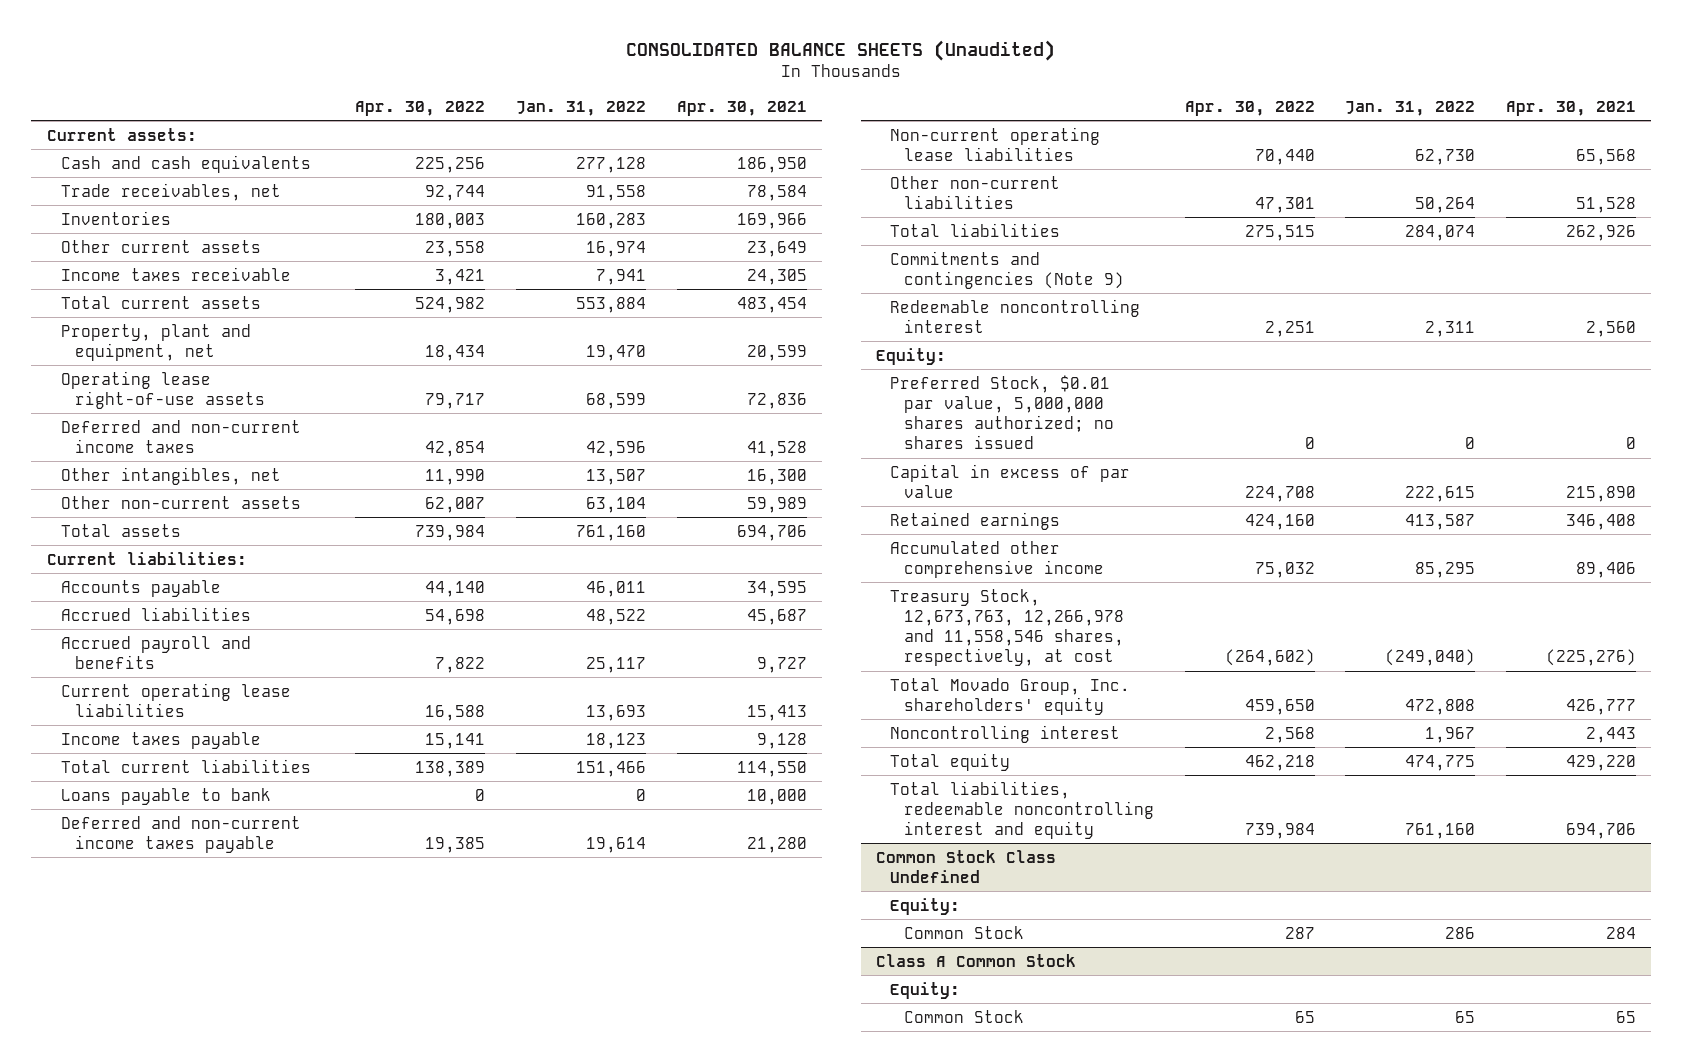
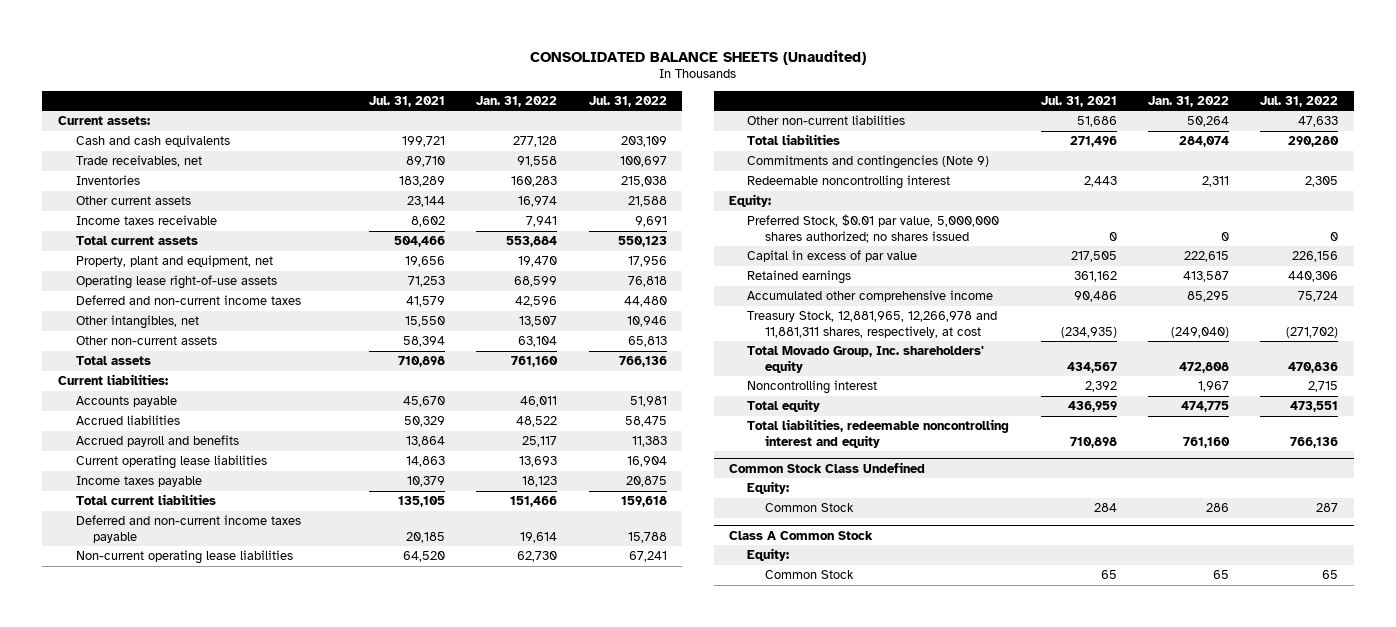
[355,100,486,116] Apr. 30, 2022 -> none
[676,100,807,116] Apr. 30, 2021 -> none
none -> [368,95,445,107] Jul. 31, 2021
none -> [588,95,667,107] Jul. 31, 2022
[60,787,271,805] Loans payable to bank -> none
[890,588,1125,666] Treasury Stock, 12,673,763, 12,266,978 and 11,558,546 shares, respectively, at cost -> [747,311,998,338] Treasury Stock, 12,881,965, 12,266,978 and 11,881,311 shares, respectively, at cost

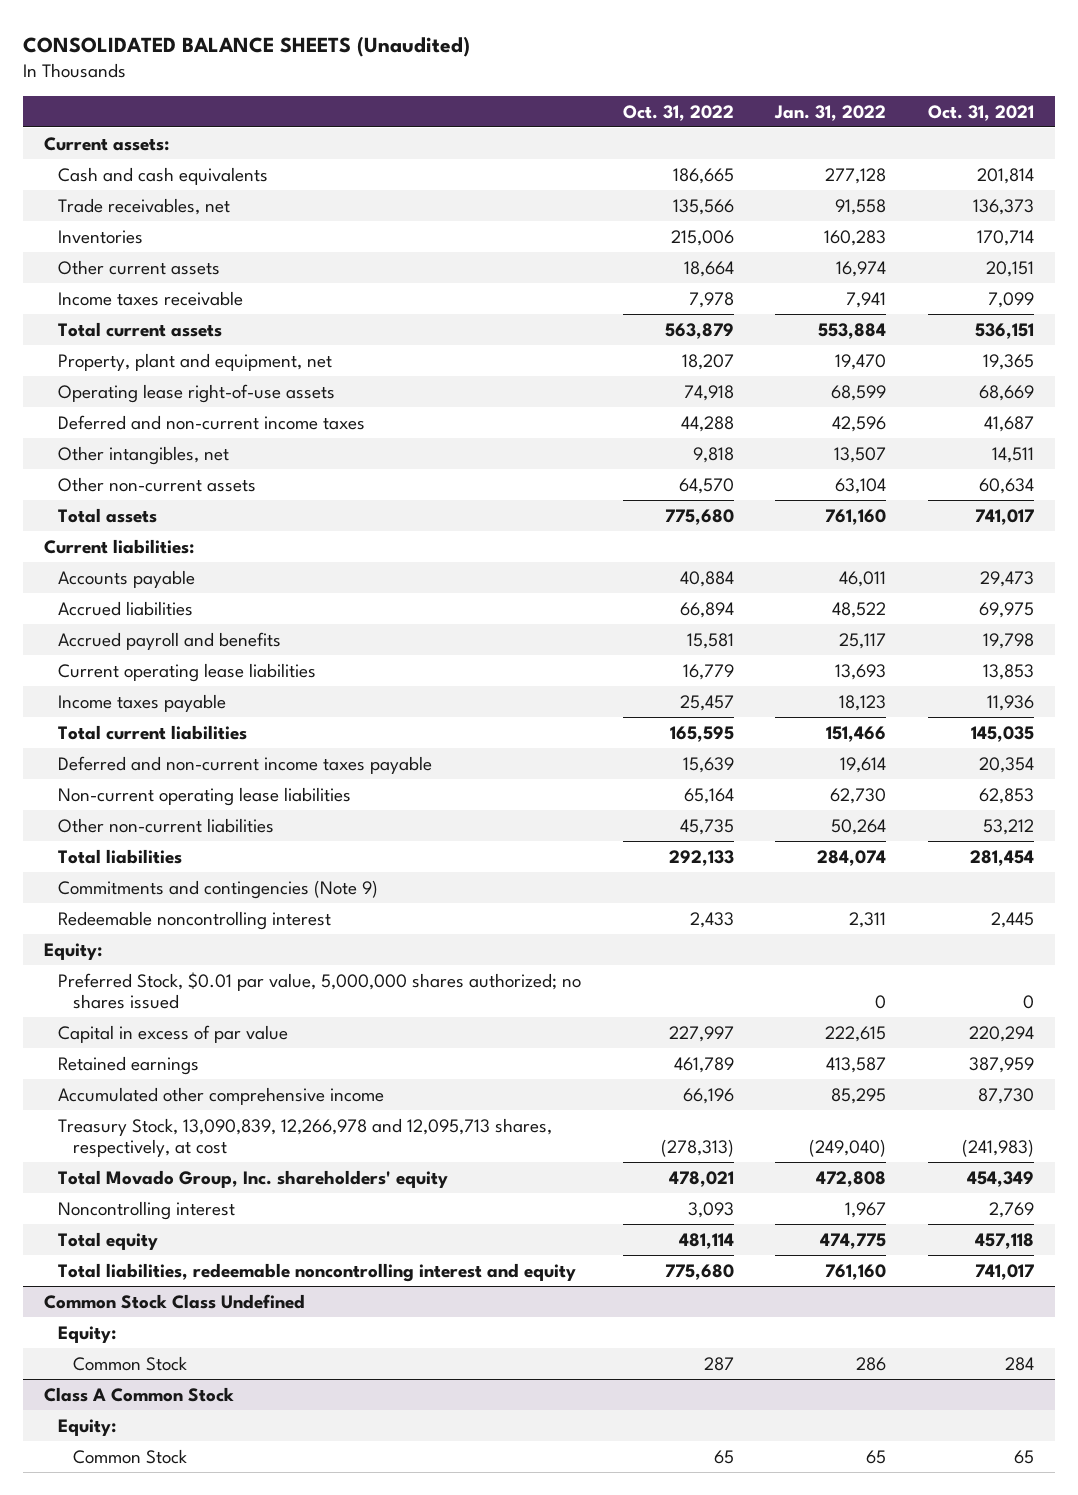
[368,95,445,107] Jul. 31, 2021 -> none
[588,95,667,107] Jul. 31, 2022 -> none
none -> [622,104,734,121] Oct. 31, 2022
none -> [928,104,1035,121] Oct. 31, 2021
[747,311,998,338] Treasury Stock, 12,881,965, 12,266,978 and 11,881,311 shares, respectively, at cost -> [58,1117,553,1158] Treasury Stock, 13,090,839, 12,266,978 and 12,095,713 shares, respectively, at cost

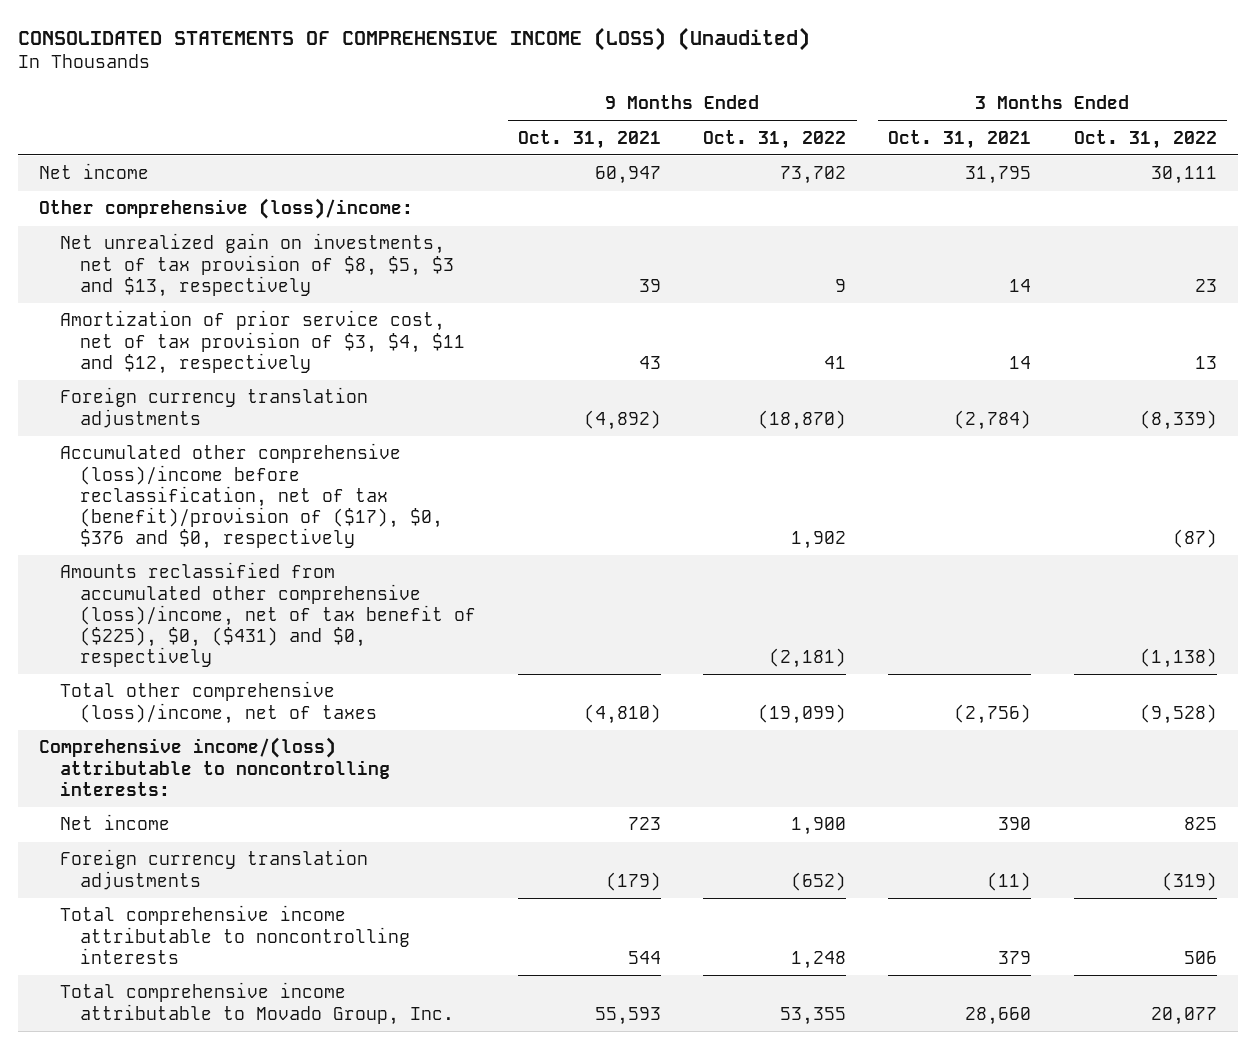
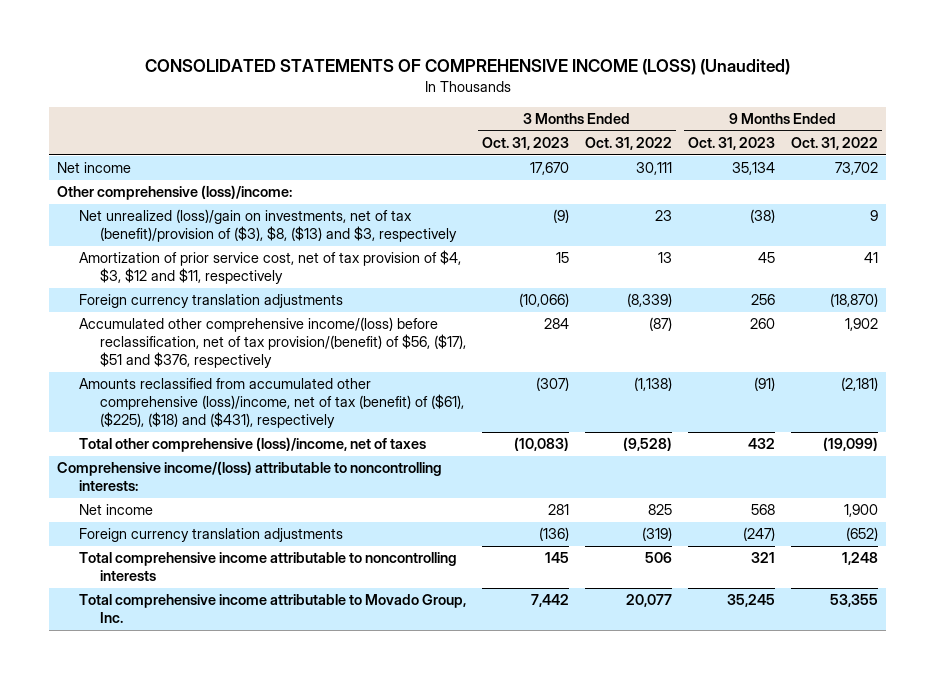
[518,129,662,149] Oct. 31, 2021 -> none
[888,129,1032,149] Oct. 31, 2021 -> none
none -> [482,137,570,151] Oct. 31, 2023
none -> [687,137,775,151] Oct. 31, 2023
[59,233,455,297] Net unrealized gain on investments, net of tax provision of $8, $5, $3 and $13, respectively -> [78,209,458,243] Net unrealized (loss)/gain on investments, net of tax (benefit)/provision of ($3), $8, ($13) and $3, respectively
[59,310,466,374] Amortization of prior service cost, net of tax provision of $3, $4, $11 and $12, respectively -> [78,250,461,285] Amortization of prior service cost, net of tax provision of $4, $3, $12 and $11, respectively
[59,443,444,549] Accumulated other comprehensive (loss)/income before reclassification, net of tax (benefit)/provision of ($17), $0, $376 and $0, respectively -> [78,317,467,368] Accumulated other comprehensive income/(loss) before reclassification, net of tax provision/(benefit) of $56, ($17), $51 and $376, respectively
[59,562,477,667] Amounts reclassified from accumulated other comprehensive (loss)/income, net of tax benefit of ($225), $0, ($431) and $0, respectively -> [78,378,465,428] Amounts reclassified from accumulated other comprehensive (loss)/income, net of tax (benefit) of ($61), ($225), ($18) and ($431), respectively

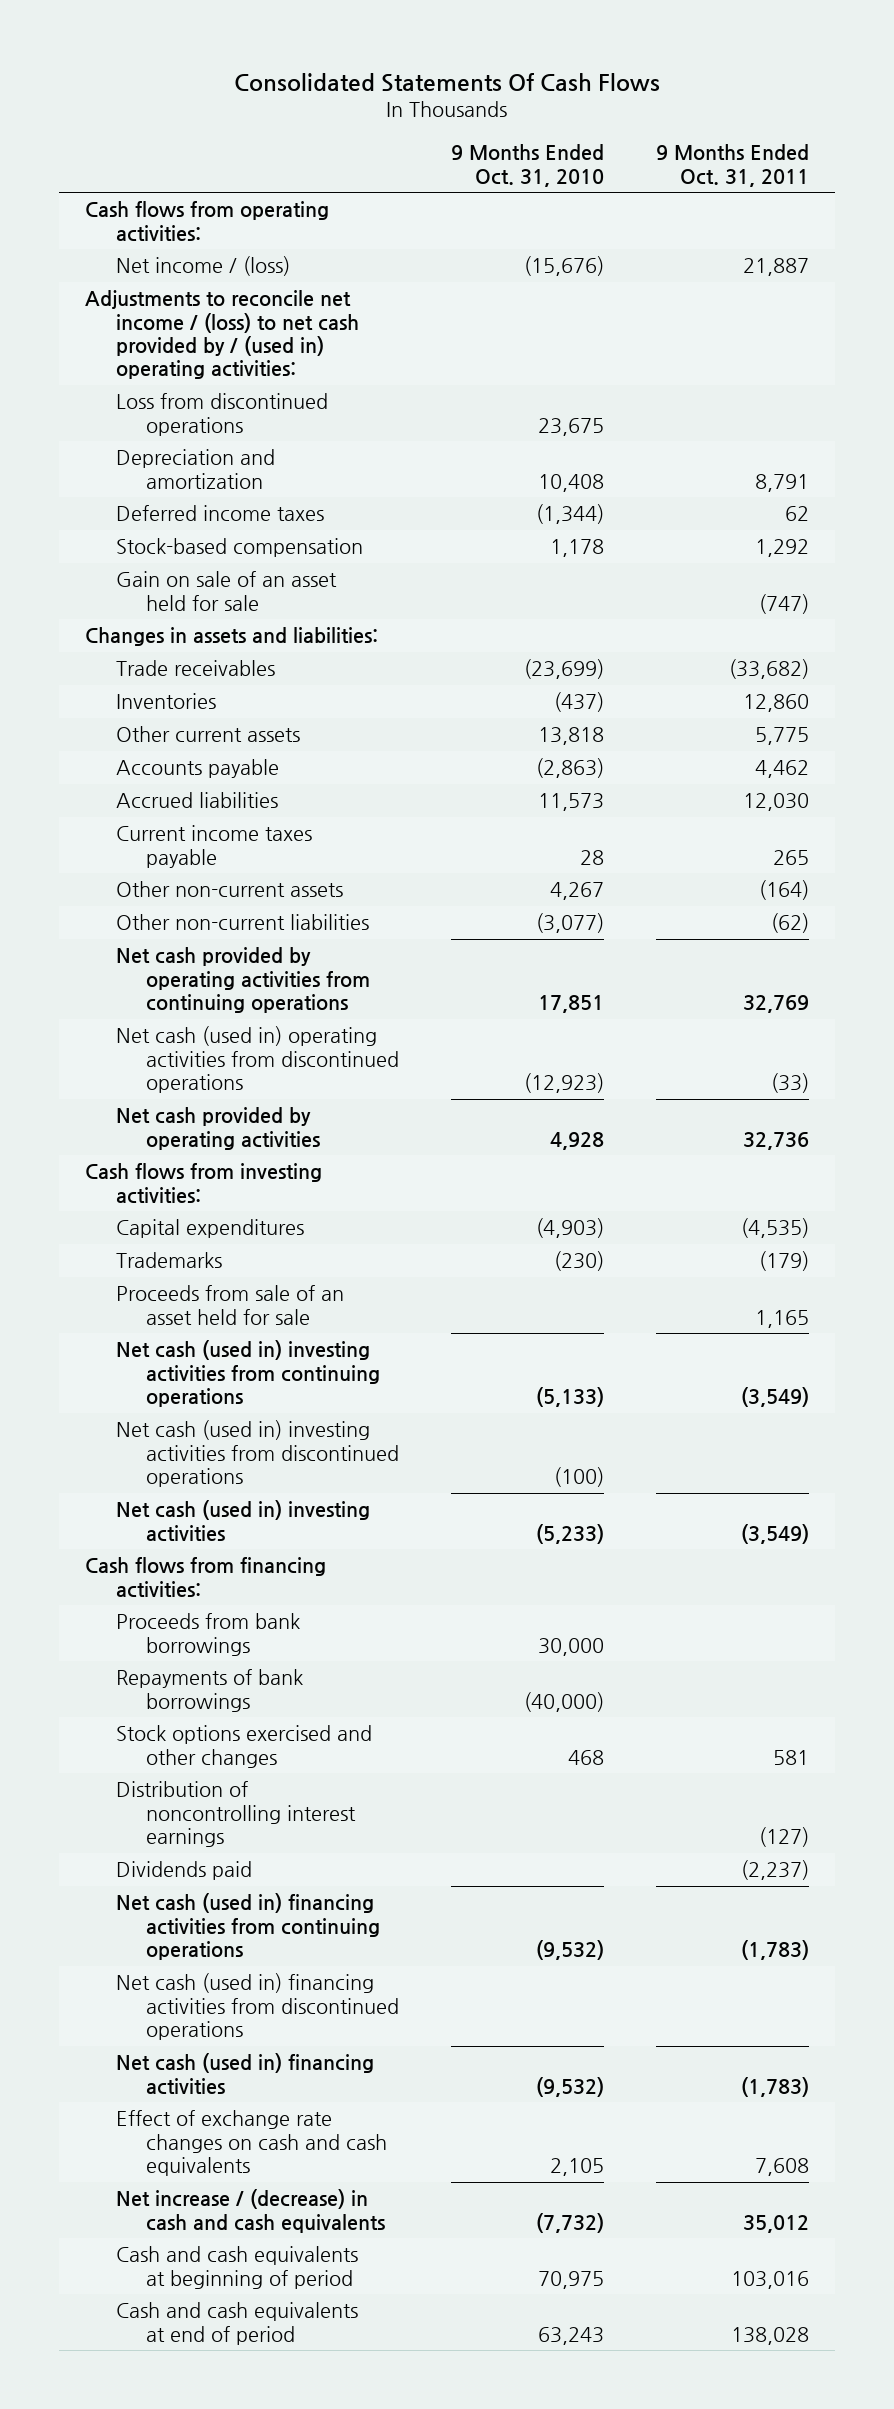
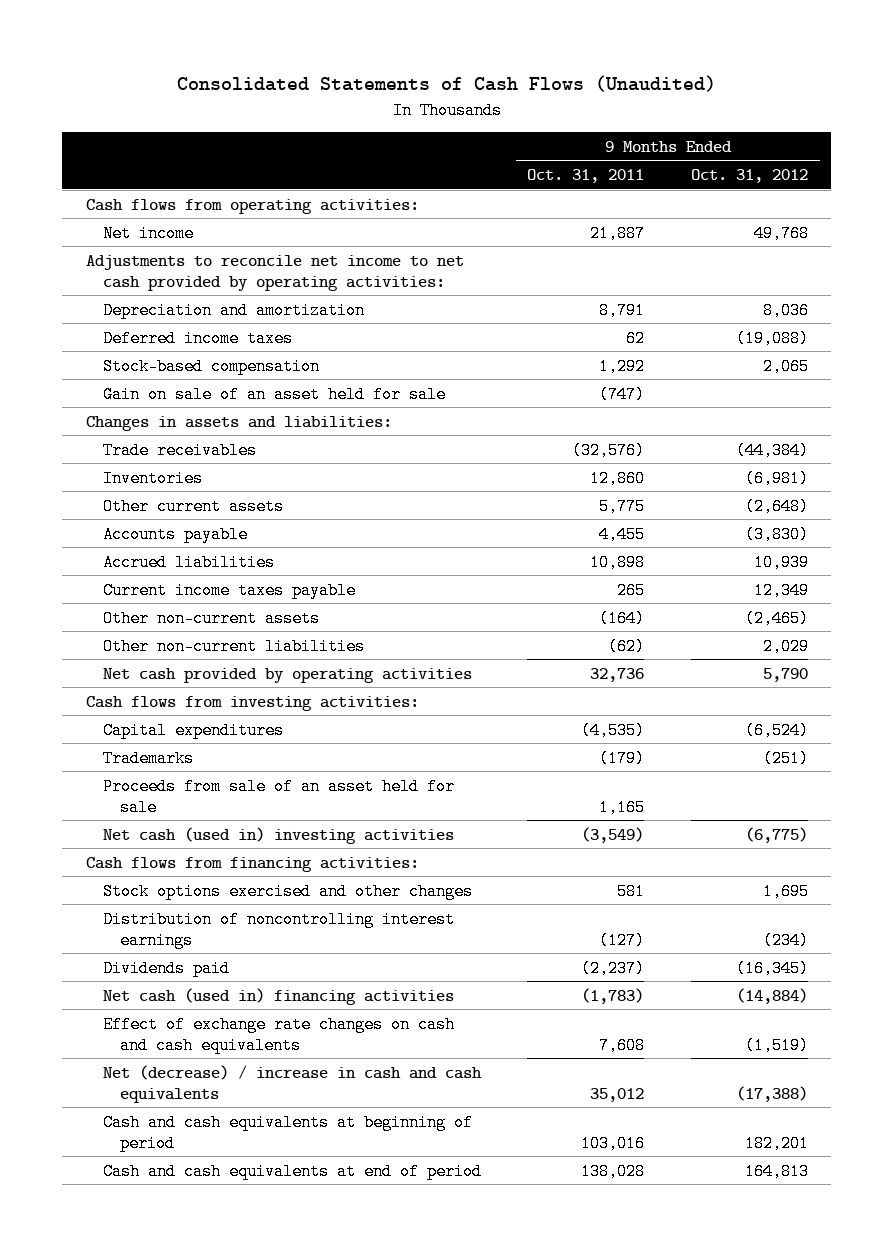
[234,72,661,92] Consolidated Statements Of Cash Flows -> [176,75,716,93] Consolidated Statements of Cash Flows (Unaudited)
[451,144,605,187] 9 Months Ended Oct. 31, 2010 -> none
none -> [690,169,808,184] Oct. 31, 2012
[115,393,328,436] Loss from discontinued operations -> none
[115,256,290,277] Net income / (loss) -> [102,224,194,242] Net income
[85,290,359,380] Adjustments to reconcile net income / (loss) to net cash provided by / (used in) operating activities: -> [85,254,464,291] Adjustments to reconcile net income to net cash provided by operating activities:
[729,659,810,680] (33,682) -> [572,441,646,459] (32,576)
[755,760,810,779] 4,462 -> [599,525,646,543] 4,455
[743,793,810,812] 12,030 -> [590,553,646,571] 10,898
[115,947,371,1013] Net cash provided by operating activities from continuing operations -> none
[115,1026,400,1093] Net cash (used in) operating activities from discontinued operations -> none
[115,1340,381,1407] Net cash (used in) investing activities from continuing operations -> none
[115,1420,400,1487] Net cash (used in) investing activities from discontinued operations -> none
[115,1613,300,1656] Proceeds from bank borrowings -> none
[115,1669,303,1712] Repayments of bank borrowings -> none
[115,1893,381,1960] Net cash (used in) financing activities from continuing operations -> none
[115,1973,400,2040] Net cash (used in) financing activities from discontinued operations -> none
[115,2189,386,2233] Net increase / (decrease) in cash and cash equivalents -> [102,1064,482,1103] Net (decrease) / increase in cash and cash equivalents

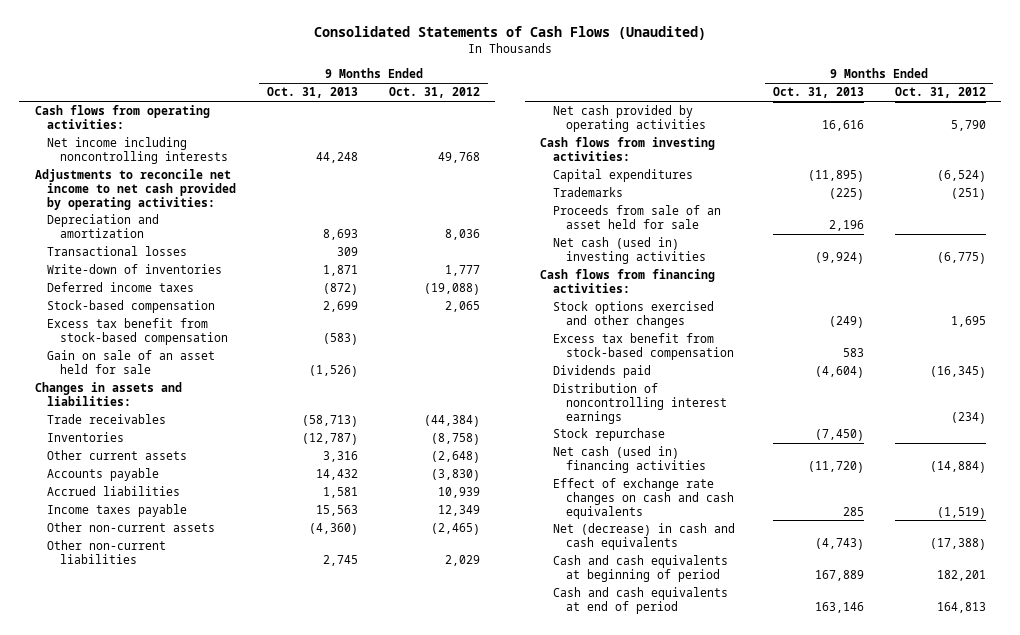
[527,169,645,184] Oct. 31, 2011 -> none
none -> [267,87,359,99] Oct. 31, 2013
[102,224,194,242] Net income -> [47,137,228,164] Net income including noncontrolling interests
none -> [47,246,188,257] Transactional losses
none -> [47,264,223,275] Write-down of inventories
none -> [47,318,228,345] Excess tax benefit from stock-based compensation
[744,469,809,487] (6,981) -> [431,433,481,446] (8,758)
[102,581,356,599] Current income taxes payable -> [47,504,188,518] Income taxes payable
none -> [552,333,734,360] Excess tax benefit from stock-based compensation
[102,910,455,949] Distribution of noncontrolling interest earnings -> [552,383,727,424] Distribution of noncontrolling interest earnings
none -> [552,428,665,442] Stock repurchase
[102,1064,482,1103] Net (decrease) / increase in cash and cash equivalents -> [552,523,735,550] Net (decrease) in cash and cash equivalents

